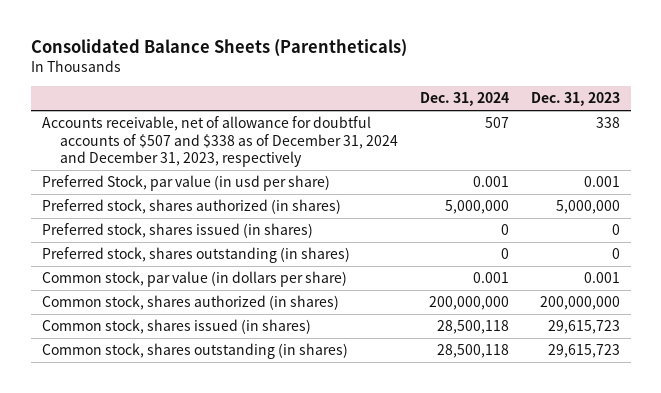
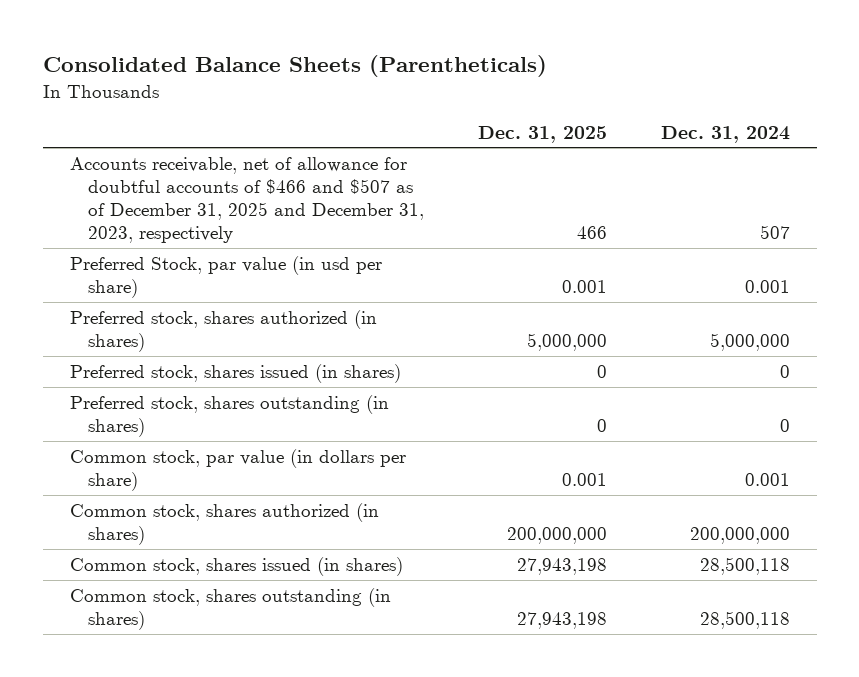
[530,92,620,107] Dec. 31, 2023 -> none
none -> [478,125,608,143] Dec. 31, 2025
[41,116,398,167] Accounts receivable, net of allowance for doubtful accounts of $507 and $338 as of December 31, 2024 and December 31, 2023, respectively -> [69,156,425,244] Accounts receivable, net of allowance for doubtful accounts of $466 and $507 as of December 31, 2025 and December 31, 2023, respectively

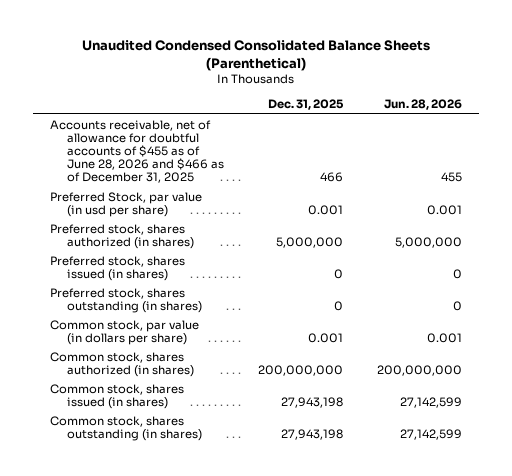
[42,55,547,78] Consolidated Balance Sheets (Parentheticals) -> [81,40,430,71] Unaudited Condensed Consolidated Balance Sheets (Parenthetical)
[660,125,790,143] Dec. 31, 2024 -> none
none -> [383,99,462,111] Jun. 28, 2026
[69,156,425,244] Accounts receivable, net of allowance for doubtful accounts of $466 and $507 as of December 31, 2025 and December 31, 2023, respectively -> [49,119,225,184] Accounts receivable, net of allowance for doubtful accounts of $455 as of June 28, 2026 and $466 as of December 31, 2025

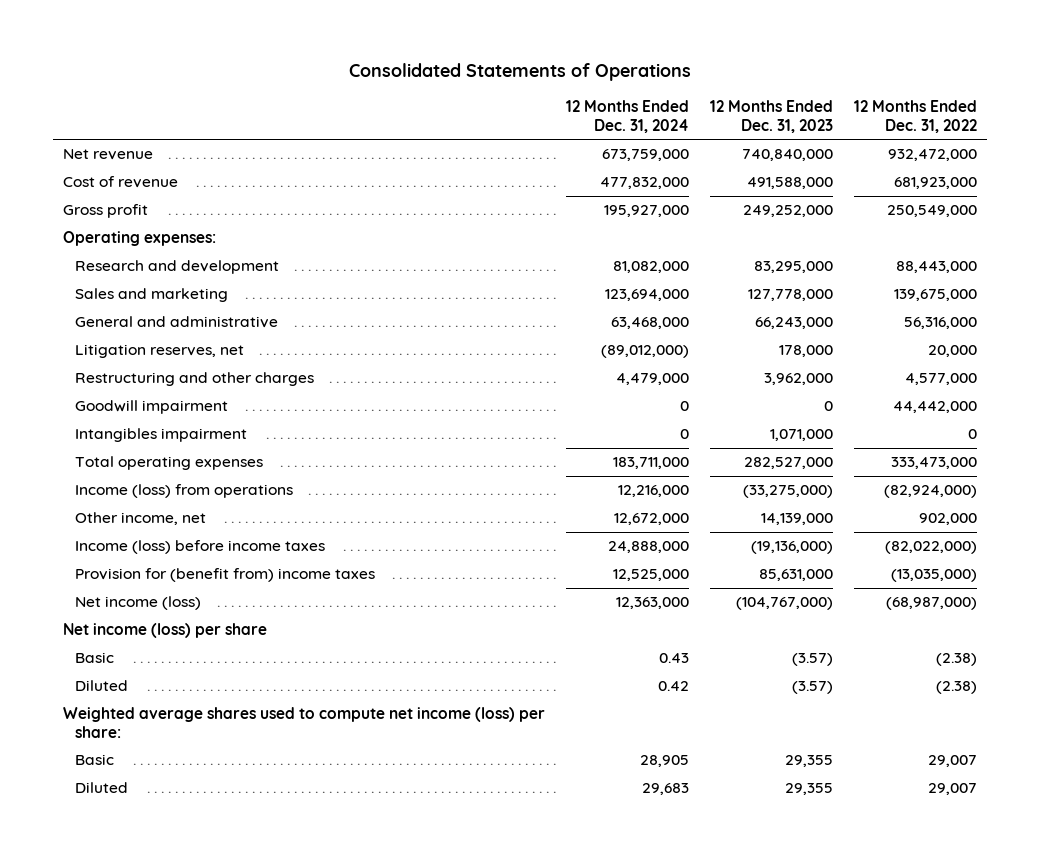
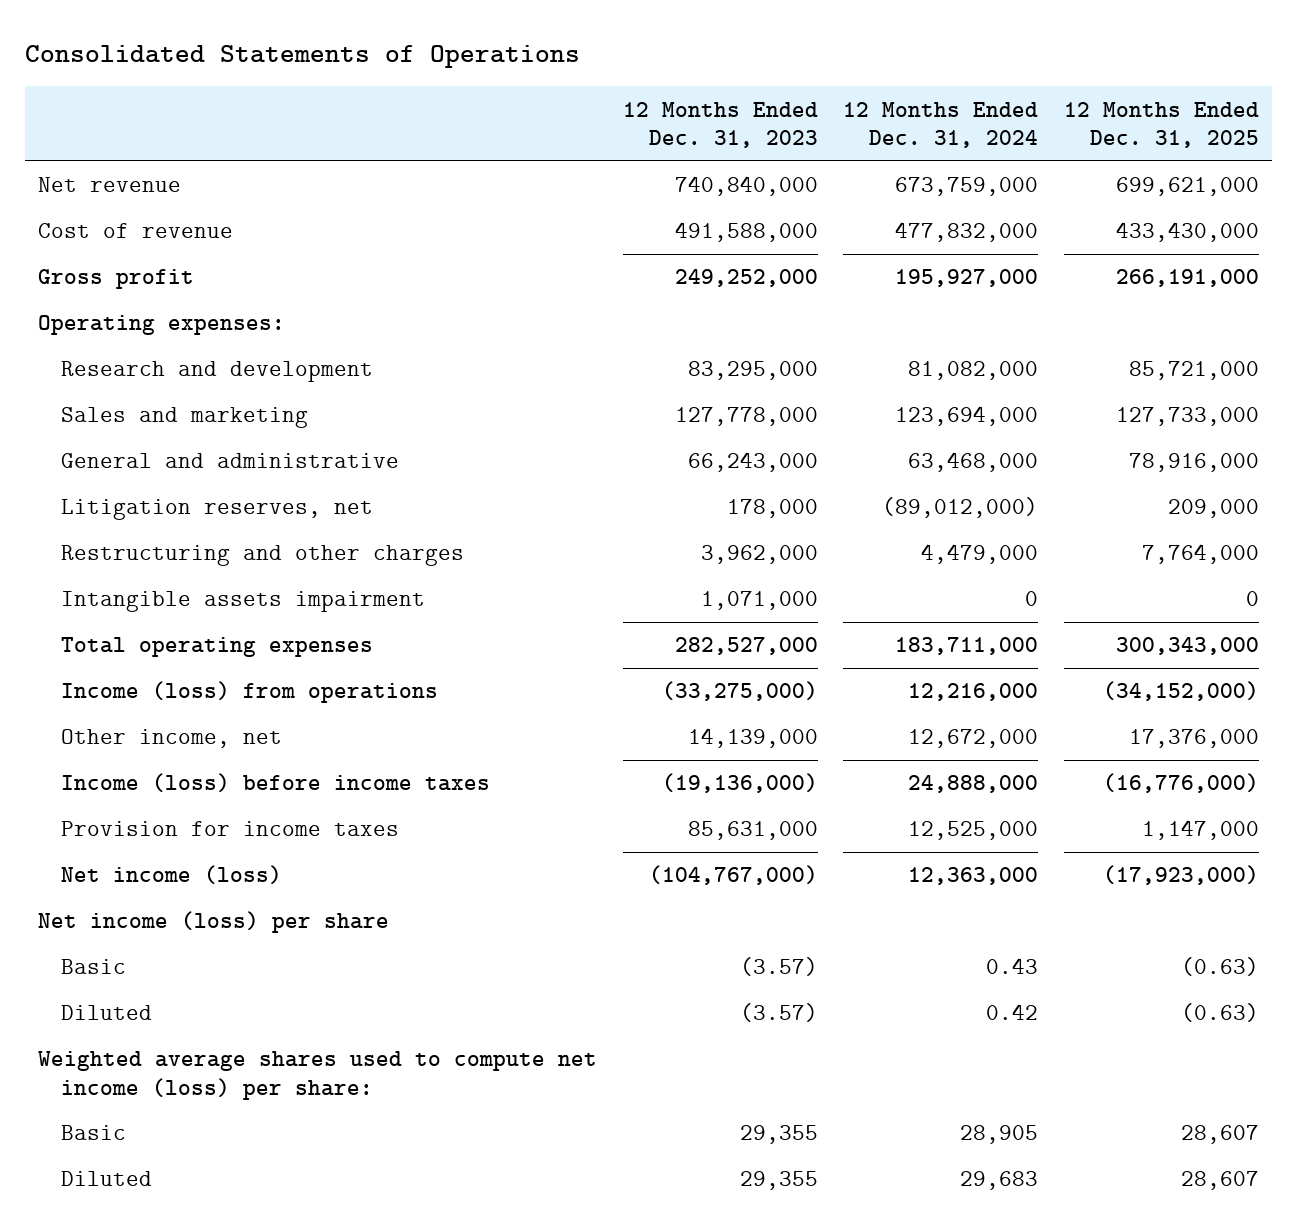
[853,100,977,133] 12 Months Ended Dec. 31, 2022 -> none
none -> [1064,101,1260,148] 12 Months Ended Dec. 31, 2025
[74,400,228,415] Goodwill impairment -> none
[74,428,247,443] Intangibles impairment -> [60,591,425,613] Intangible assets impairment
[74,568,375,583] Provision for (benefit from) income taxes -> [60,821,399,837] Provision for income taxes

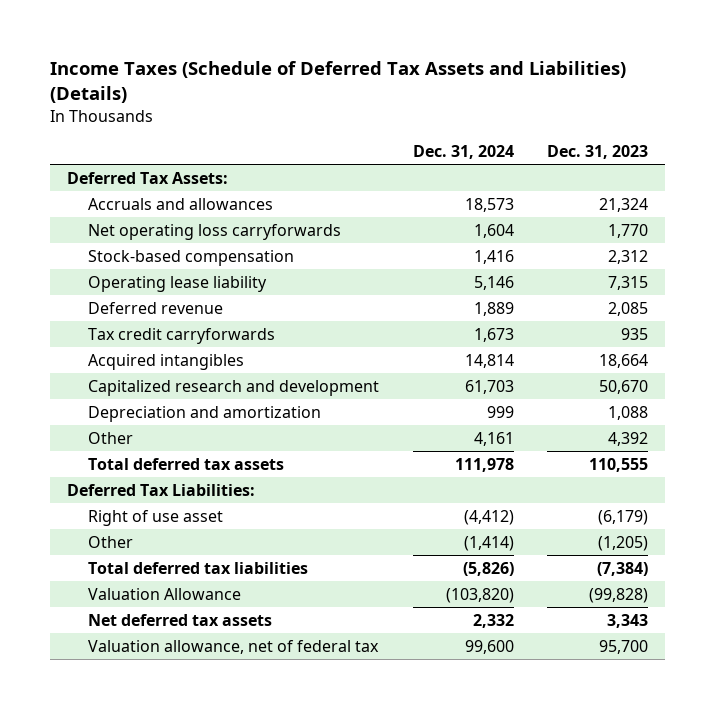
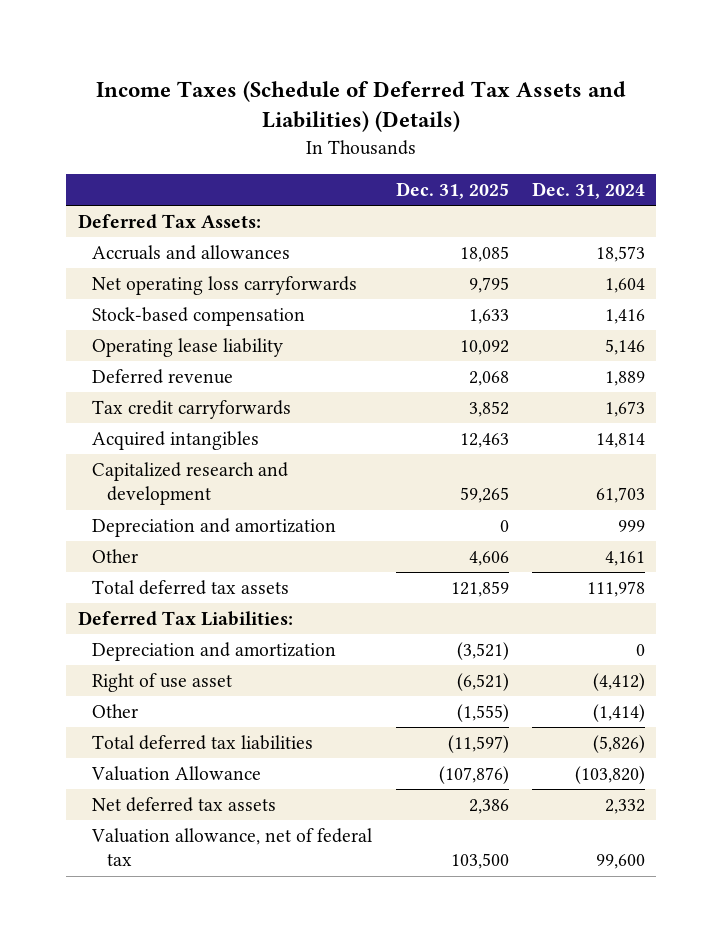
[547,145,649,160] Dec. 31, 2023 -> none
none -> [395,181,509,199] Dec. 31, 2025
none -> [92,642,337,662] Depreciation and amortization

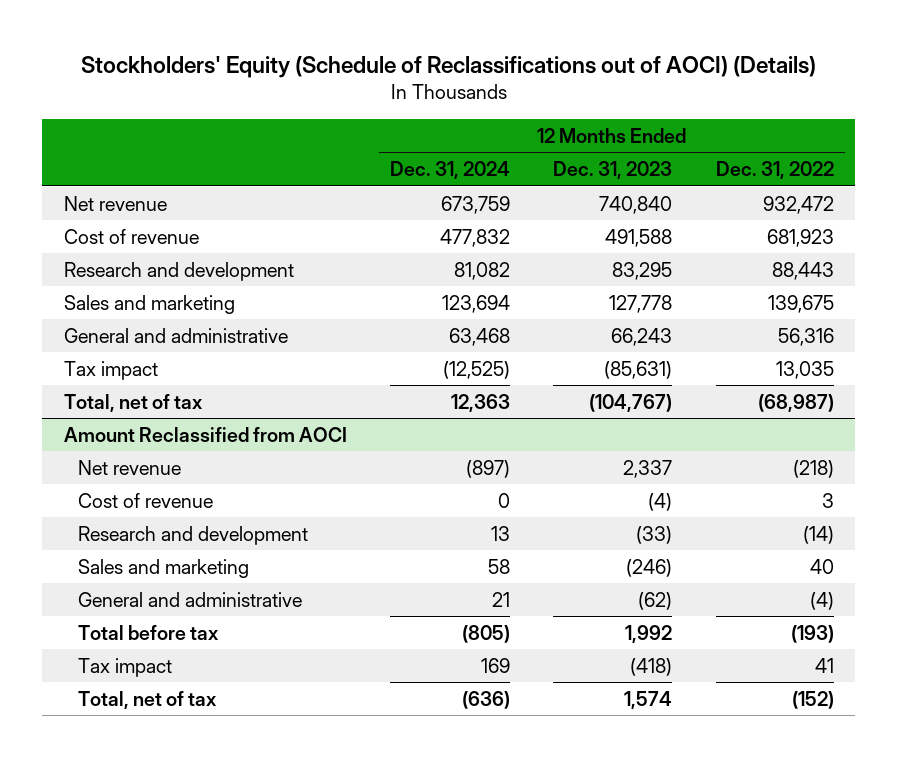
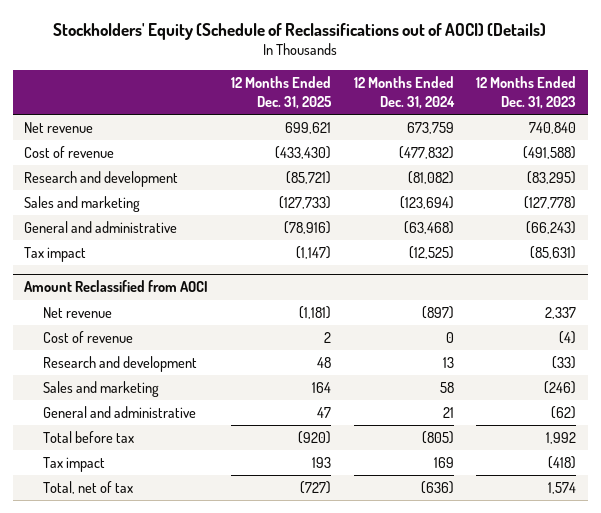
[715,160,834,179] Dec. 31, 2022 -> none
none -> [230,75,332,109] 12 Months Ended Dec. 31, 2025
[440,228,511,247] 477,832 -> [398,145,454,159] (477,832)
[605,228,673,247] 491,588 -> [523,145,577,159] (491,588)
[454,261,511,280] 81,082 -> [407,170,454,184] (81,082)
[612,261,673,280] 83,295 -> [527,170,577,184] (83,295)
[442,294,511,313] 123,694 -> [399,195,454,209] (123,694)
[609,294,673,313] 127,778 -> [524,195,577,209] (127,778)
[449,327,511,346] 63,468 -> [403,220,454,234] (63,468)
[611,327,673,346] 66,243 -> [526,220,577,234] (66,243)
[63,393,203,412] Total, net of tax -> none

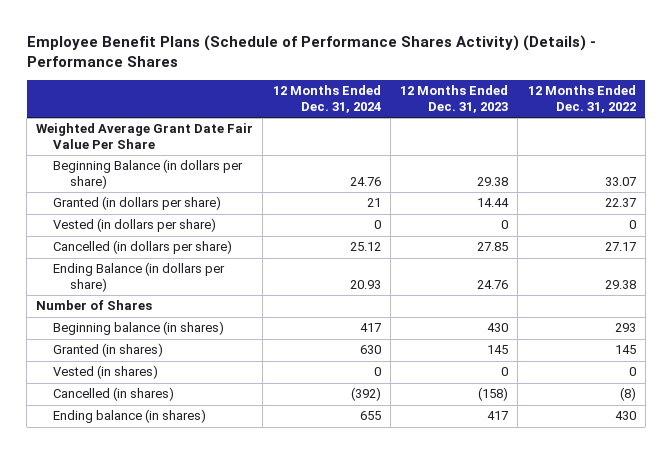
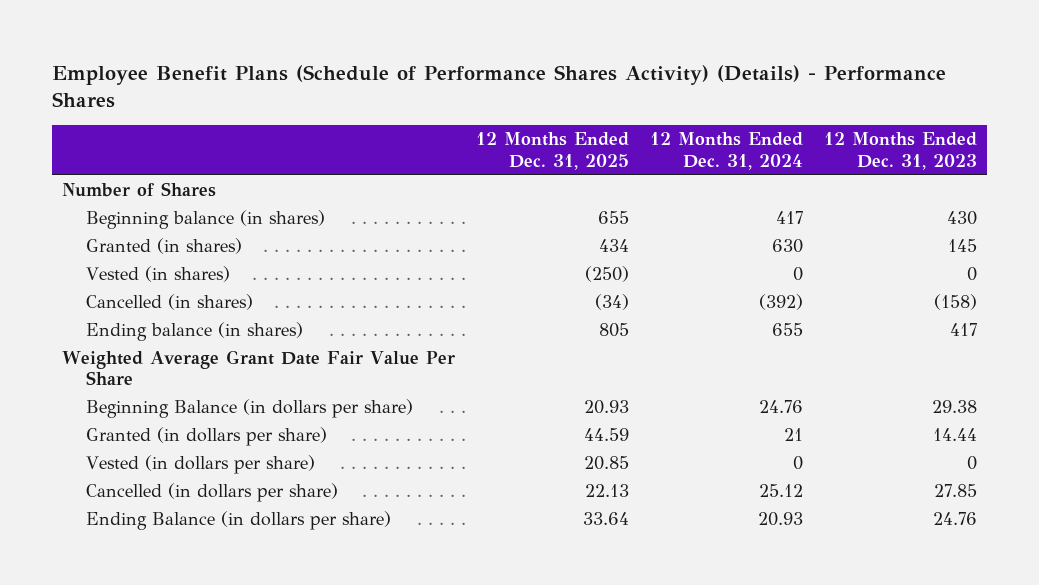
[527,85,636,113] 12 Months Ended Dec. 31, 2022 -> none
none -> [476,132,630,170] 12 Months Ended Dec. 31, 2025
[36,123,254,149] Weighted Average Grant Date Fair Value Per Share -> [62,350,456,386] Weighted Average Grant Date Fair Value Per Share
[52,159,243,189] Beginning Balance (in dollars per share) -> [85,399,413,419] Beginning Balance (in dollars per share)
[52,196,221,211] Granted (in dollars per share) -> [85,427,327,447] Granted (in dollars per share)
[52,218,216,233] Vested (in dollars per share) -> [85,455,315,475] Vested (in dollars per share)
[52,240,232,255] Cancelled (in dollars per share) -> [85,483,338,503] Cancelled (in dollars per share)
[52,262,225,292] Ending Balance (in dollars per share) -> [85,511,391,531] Ending Balance (in dollars per share)

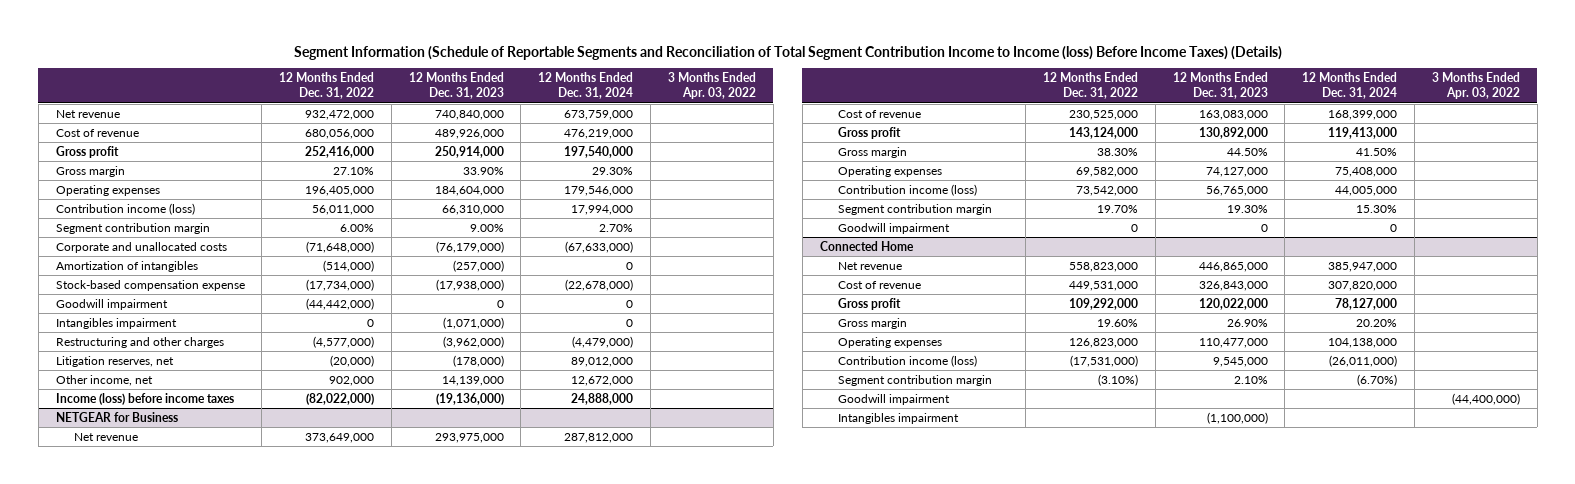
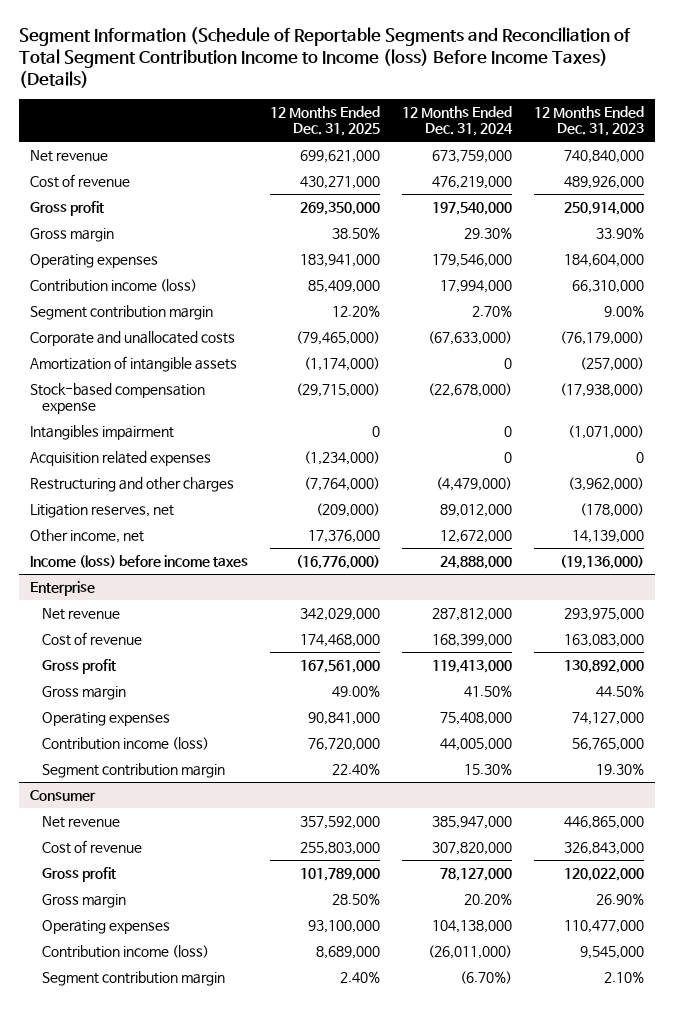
[279,72,375,100] 12 Months Ended Dec. 31, 2022 -> none
[667,72,756,100] 3 Months Ended Apr. 03, 2022 -> none
none -> [269,105,380,137] 12 Months Ended Dec. 31, 2025
[55,260,198,272] Amortization of intangibles -> [29,356,237,373] Amortization of intangible assets
[55,298,168,310] Goodwill impairment -> none
none -> [29,451,211,467] Acquisition related expenses
[55,411,178,422] NETGEAR for Business -> none
none -> [29,581,95,597] Enterprise
[838,222,951,234] Goodwill impairment -> none
[819,240,914,251] Connected Home -> none
none -> [29,790,96,802] Consumer
[838,393,951,405] Goodwill impairment -> none
[838,412,960,424] Intangibles impairment -> none

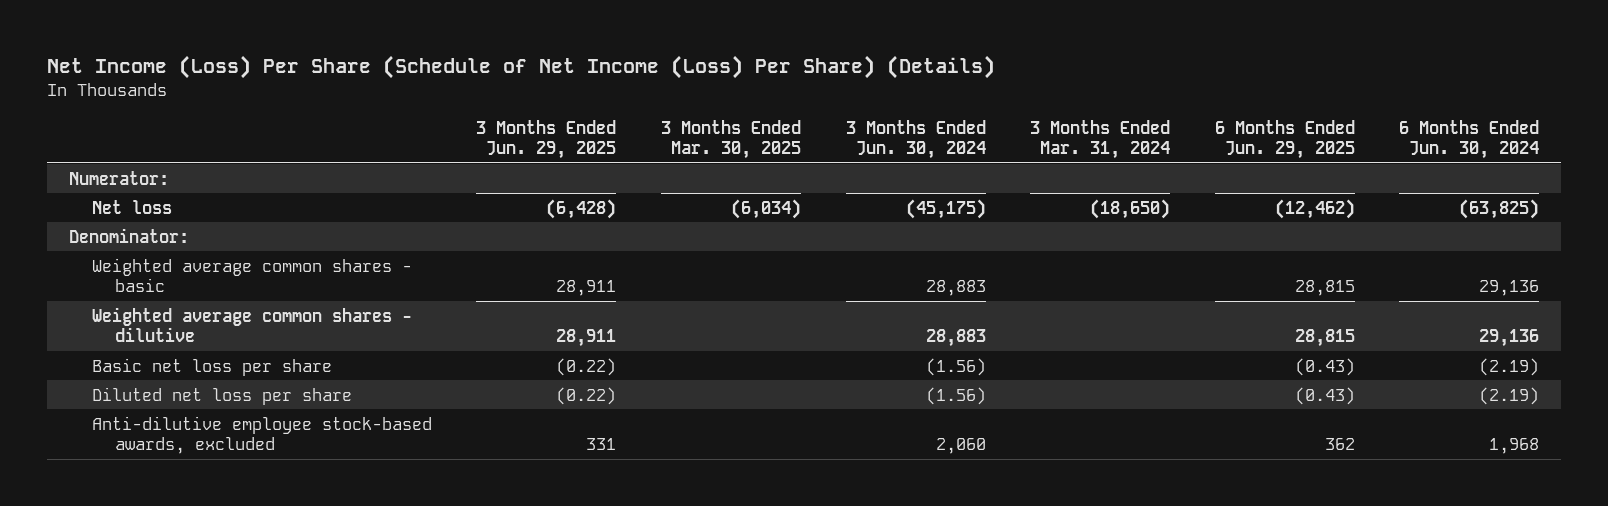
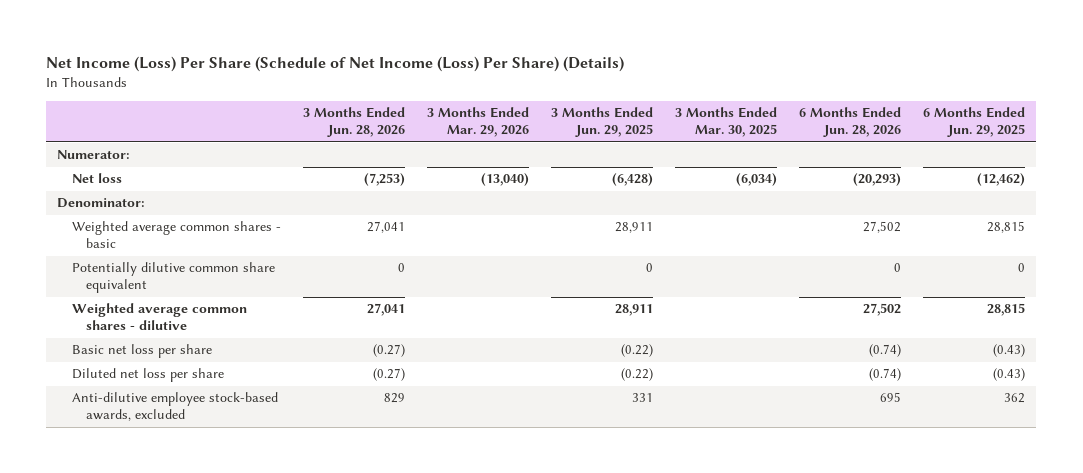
[845,119,986,160] 3 Months Ended Jun. 30, 2024 -> none
[1030,119,1171,160] 3 Months Ended Mar. 31, 2024 -> none
[1399,119,1540,160] 6 Months Ended Jun. 30, 2024 -> none
none -> [302,107,405,138] 3 Months Ended Jun. 28, 2026
none -> [426,107,529,138] 3 Months Ended Mar. 29, 2026
none -> [799,107,902,138] 6 Months Ended Jun. 28, 2026
none -> [71,262,275,294] Potentially dilutive common share equivalent

